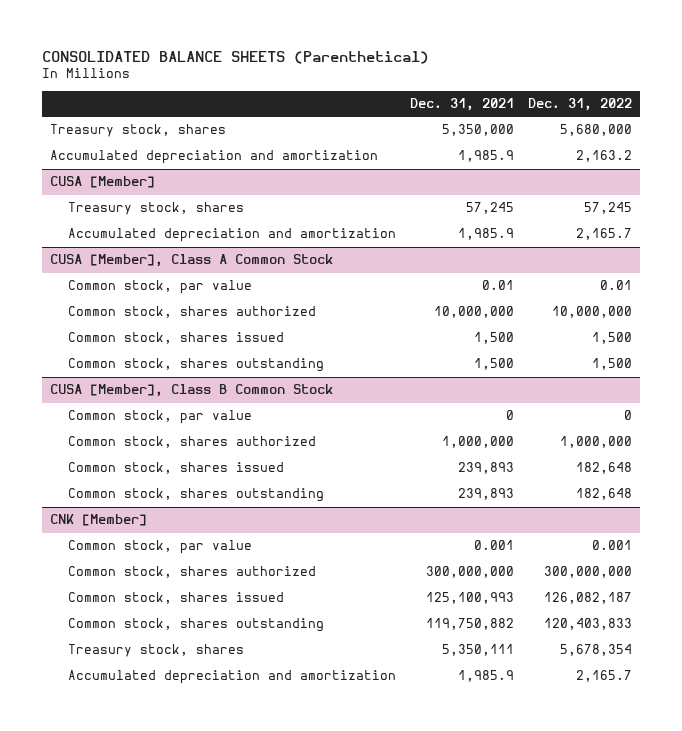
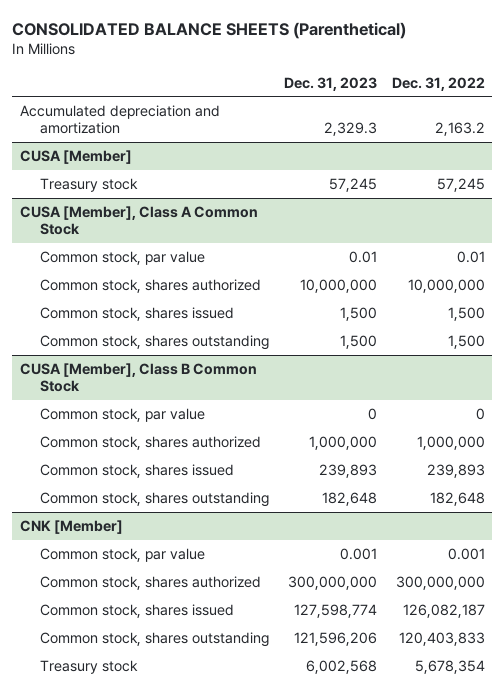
[410,98,515,112] Dec. 31, 2021 -> none
none -> [284,76,378,91] Dec. 31, 2023
[49,124,226,138] Treasury stock, shares -> none
[67,228,396,243] Accumulated depreciation and amortization -> none
[67,202,244,216] Treasury stock, shares -> [40,177,139,192] Treasury stock
[576,462,633,475] 182,648 -> [426,463,485,478] 239,893
[67,670,396,685] Accumulated depreciation and amortization -> none
[67,644,244,658] Treasury stock, shares -> [40,659,139,674] Treasury stock

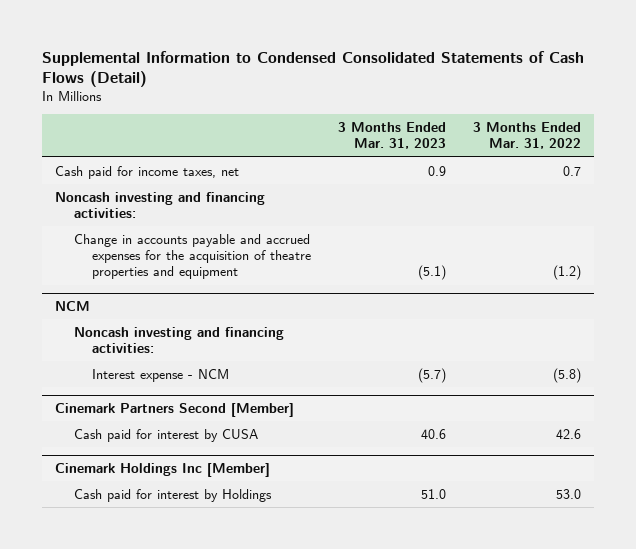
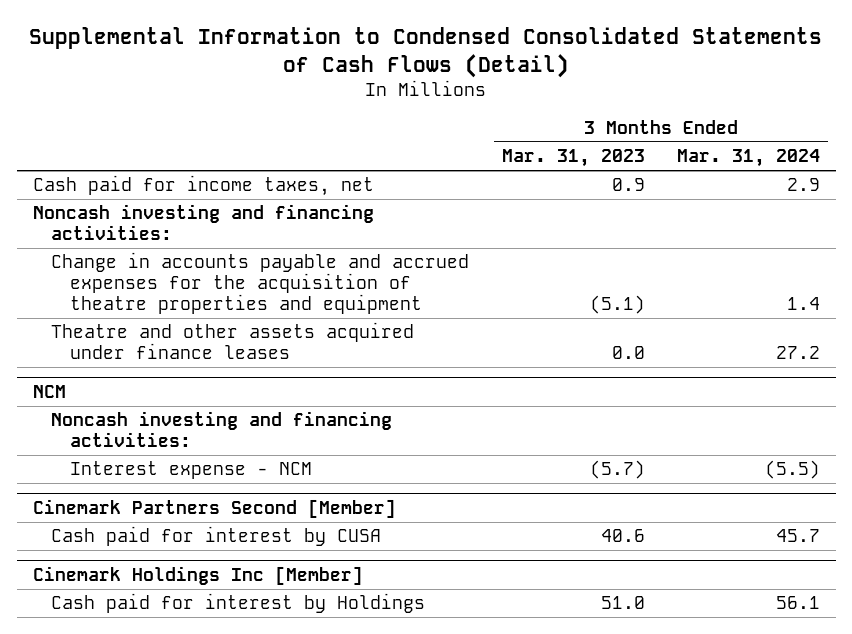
[472,122,581,150] 3 Months Ended Mar. 31, 2022 -> none
none -> [676,149,820,168] Mar. 31, 2024
none -> [51,322,415,360] Theatre and other assets acquired under finance leases

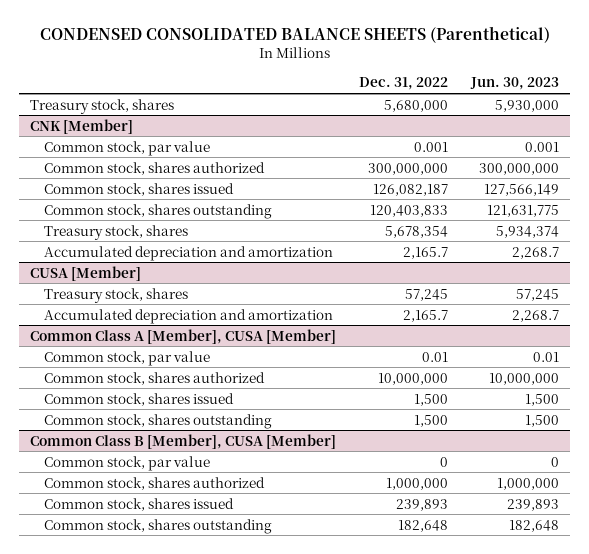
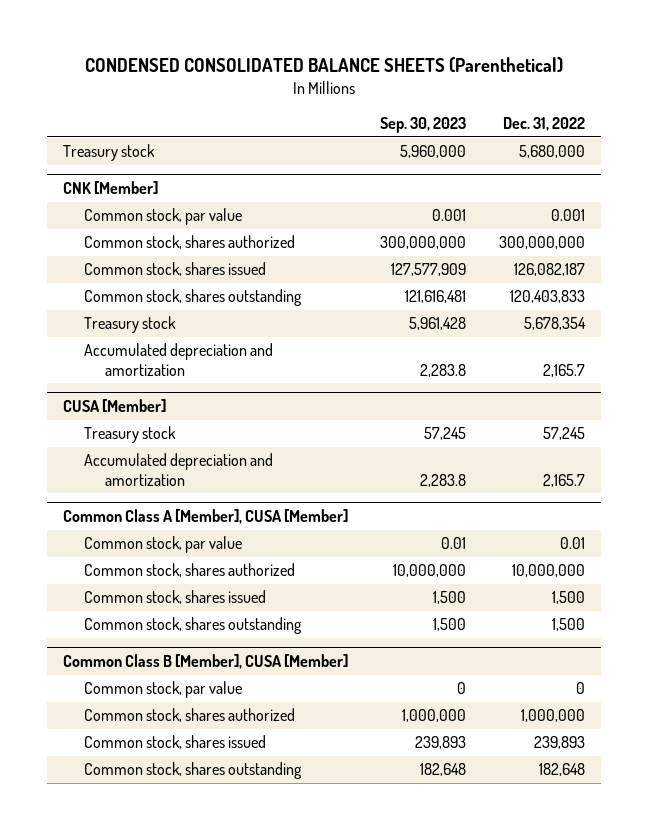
[469,77,559,91] Jun. 30, 2023 -> none
none -> [380,117,467,134] Sep. 30, 2023
[30,98,175,114] Treasury stock, shares -> [62,144,155,162] Treasury stock
[44,224,189,240] Treasury stock, shares -> [83,316,176,334] Treasury stock
[44,287,189,303] Treasury stock, shares -> [83,426,176,444] Treasury stock

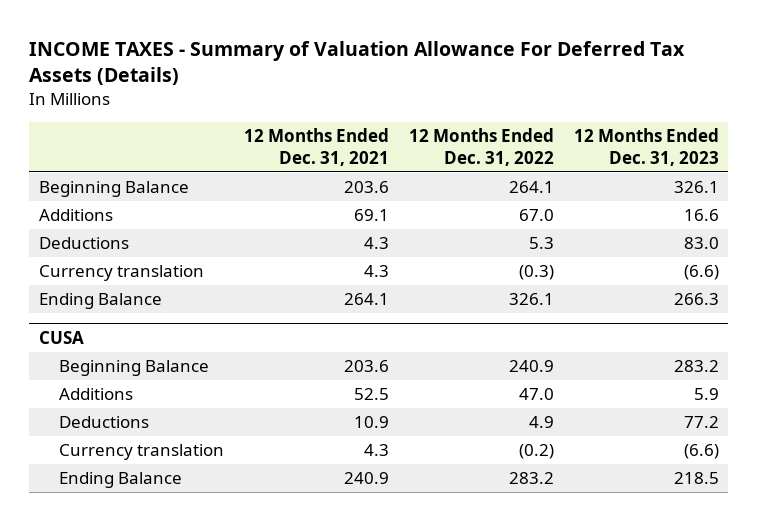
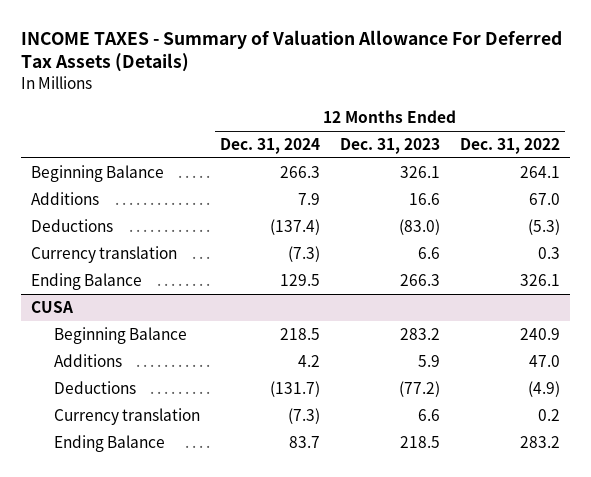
[243,127,389,166] 12 Months Ended Dec. 31, 2021 -> none
none -> [220,137,321,154] Dec. 31, 2024
[528,237,554,250] 5.3 -> [528,218,561,235] (5.3)
[683,237,719,250] 83.0 -> [399,218,441,235] (83.0)
[518,265,554,281] (0.3) -> [538,246,561,259] 0.3
[683,265,719,281] (6.6) -> [418,246,441,259] 6.6
[528,416,554,429] 4.9 -> [528,380,561,397] (4.9)
[683,416,719,429] 77.2 -> [399,380,441,397] (77.2)
[518,444,554,460] (0.2) -> [538,408,561,421] 0.2
[683,444,719,460] (6.6) -> [418,408,441,421] 6.6

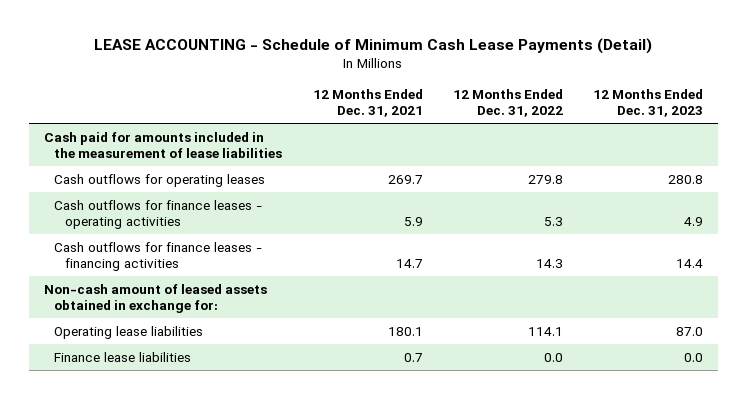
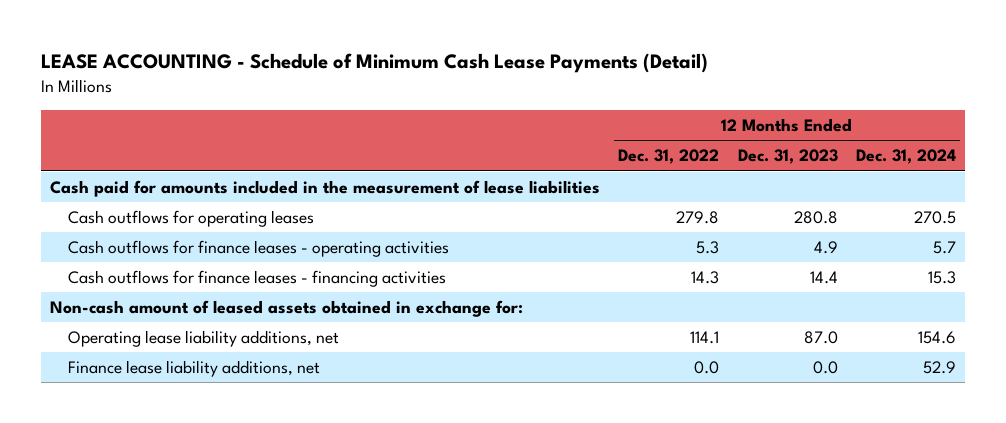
[312,88,423,118] 12 Months Ended Dec. 31, 2021 -> none
none -> [855,149,956,165] Dec. 31, 2024
[54,325,204,339] Operating lease liabilities -> [68,330,340,348] Operating lease liability additions, net
[54,351,192,362] Finance lease liabilities -> [68,360,321,378] Finance lease liability additions, net

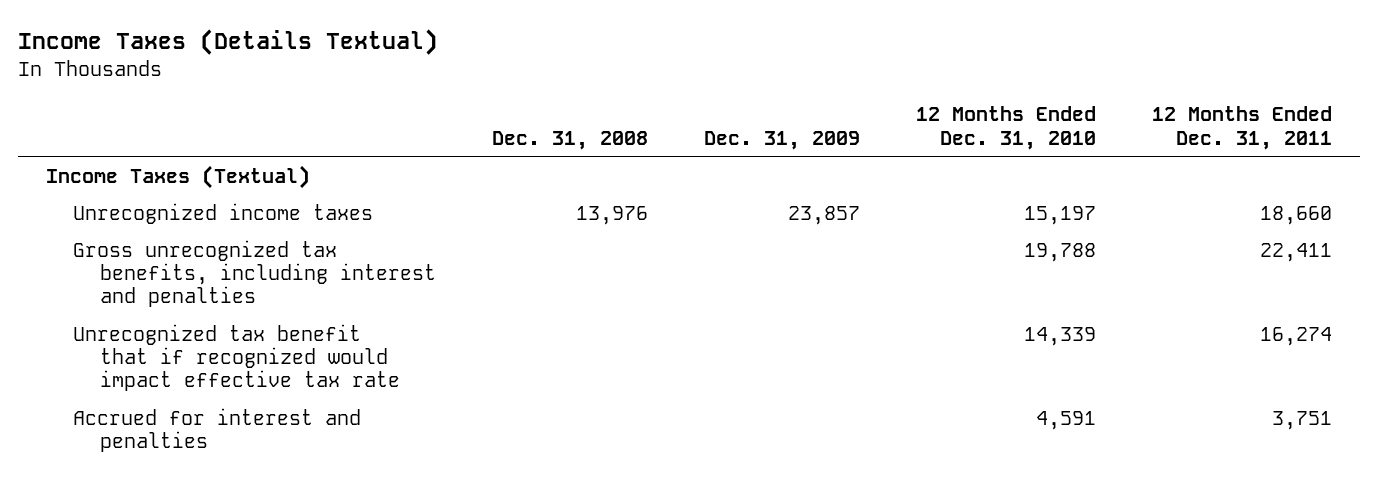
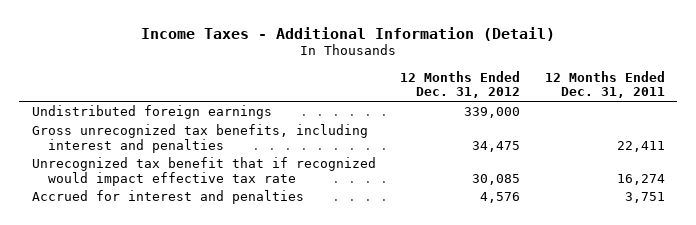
[17,28,438,55] Income Taxes (Details Textual) -> [141,26,556,41] Income Taxes - Additional Information (Detail)
[492,130,649,150] Dec. 31, 2008 -> none
[704,130,861,150] Dec. 31, 2009 -> none
[916,106,1097,150] 12 Months Ended Dec. 31, 2010 -> none
none -> [400,70,521,99] 12 Months Ended Dec. 31, 2012
[45,164,310,189] Income Taxes (Textual) -> none
[73,202,374,224] Unrecognized income taxes -> none
none -> [31,105,272,120] Undistributed foreign earnings

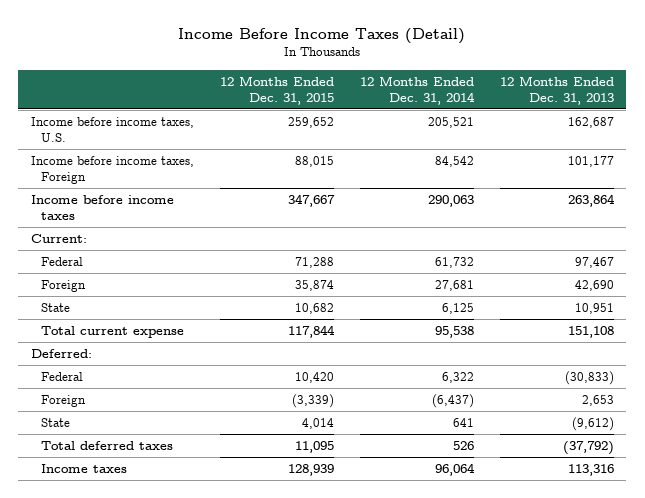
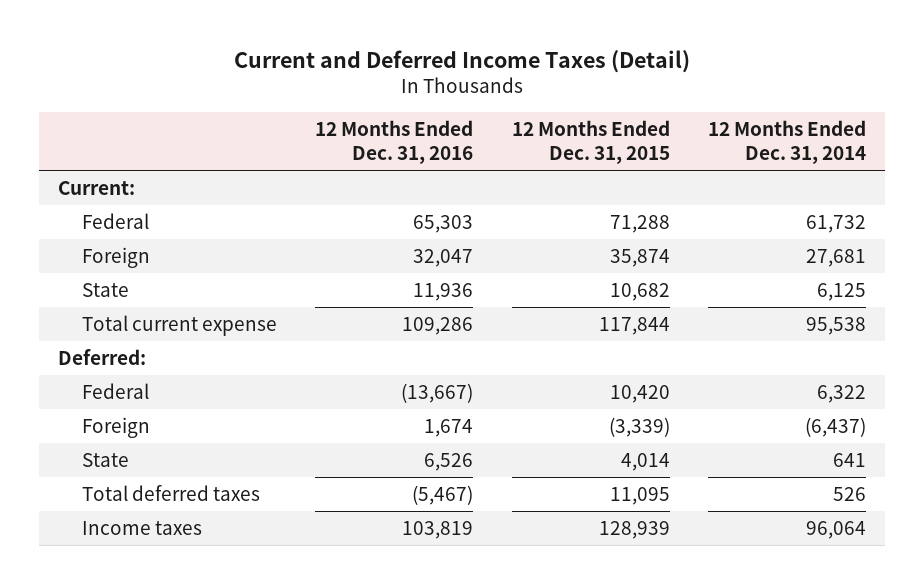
[178,27,466,44] Income Before Income Taxes (Detail) -> [233,49,690,73] Current and Deferred Income Taxes (Detail)
[499,75,614,105] 12 Months Ended Dec. 31, 2013 -> none
none -> [315,120,474,165] 12 Months Ended Dec. 31, 2016
[31,117,195,143] Income before income taxes, U.S. -> none
[31,156,195,185] Income before income taxes, Foreign -> none
[31,195,175,221] Income before income taxes -> none

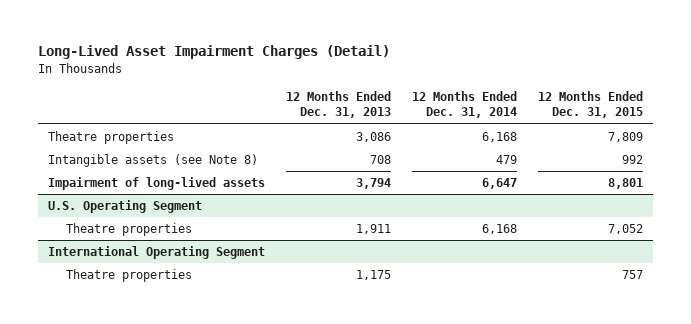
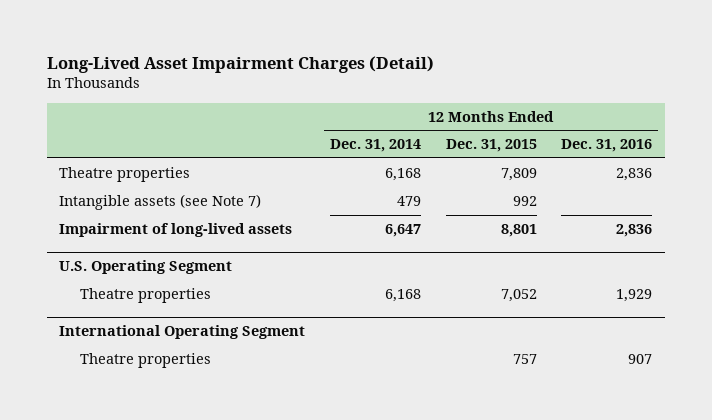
[286,90,392,119] 12 Months Ended Dec. 31, 2013 -> none
none -> [561,139,653,153] Dec. 31, 2016
[48,154,259,168] Intangible assets (see Note 8) -> [59,193,262,210] Intangible assets (see Note 7)

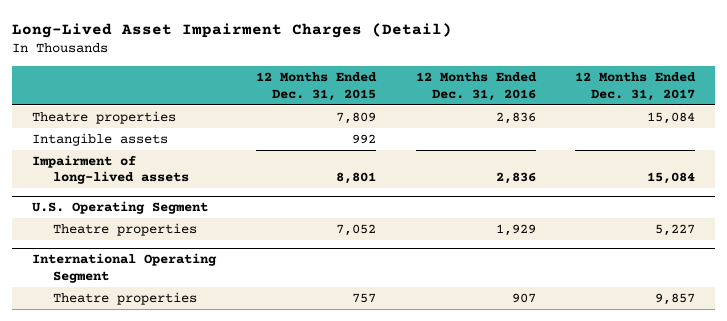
[329,139,421,153] Dec. 31, 2014 -> none
none -> [575,72,697,101] 12 Months Ended Dec. 31, 2017
[59,193,262,210] Intangible assets (see Note 7) -> [32,132,169,146] Intangible assets

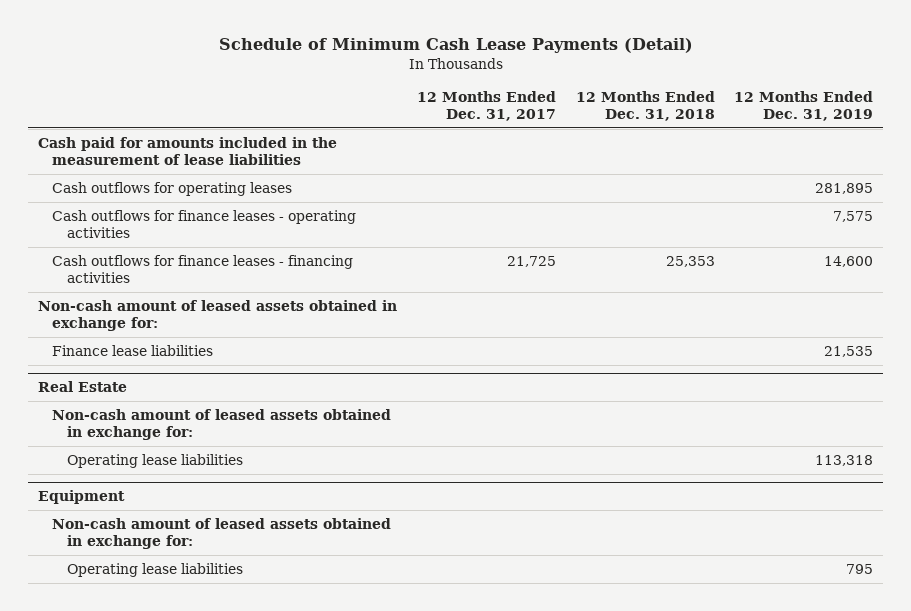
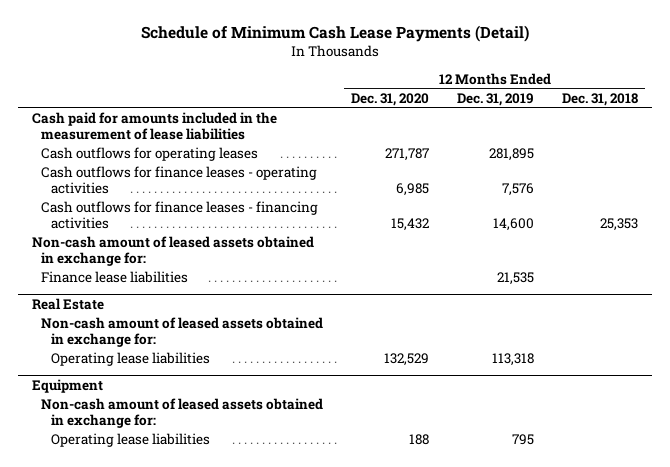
[416,90,556,121] 12 Months Ended Dec. 31, 2017 -> none
none -> [351,92,430,106] Dec. 31, 2020
[833,210,874,222] 7,575 -> [502,182,535,196] 7,576

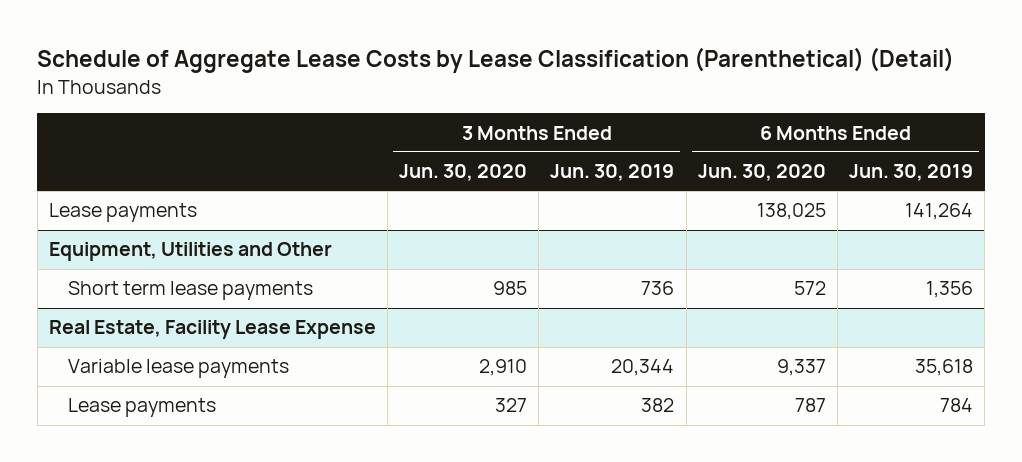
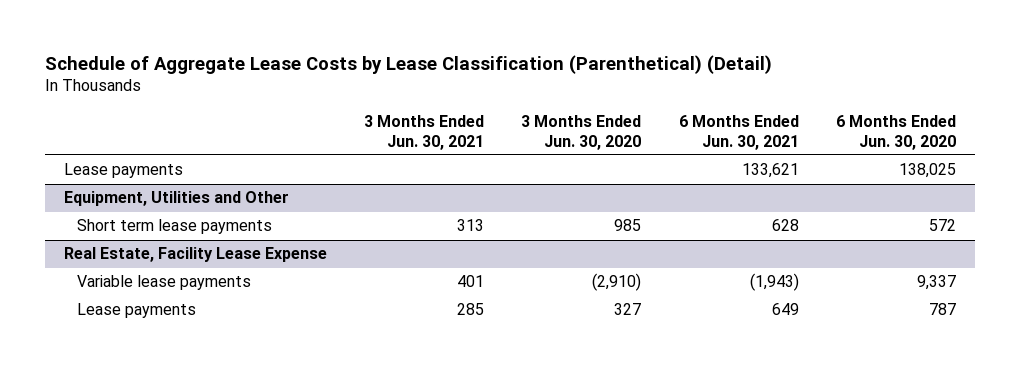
[550,164,675,182] Jun. 30, 2019 -> none
[849,164,974,182] Jun. 30, 2019 -> none
none -> [364,114,485,150] 3 Months Ended Jun. 30, 2021
none -> [678,114,799,150] 6 Months Ended Jun. 30, 2021
[479,359,528,377] 2,910 -> [592,273,642,292] (2,910)

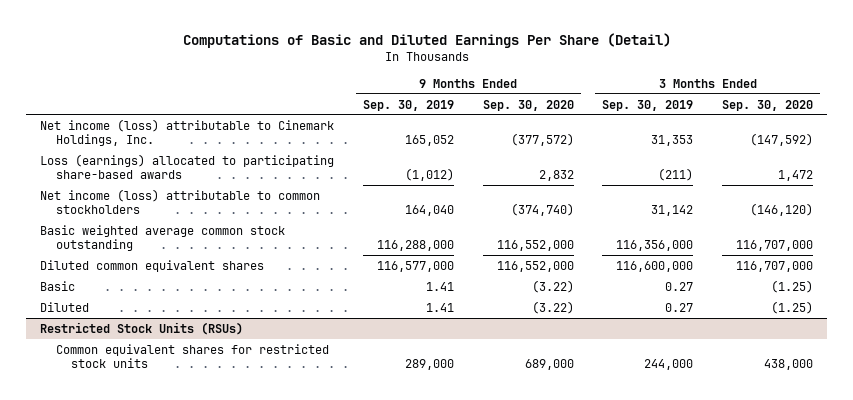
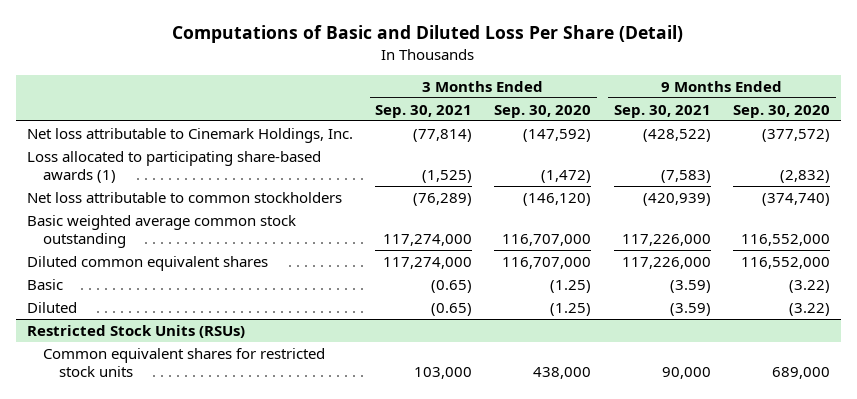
[182,32,671,48] Computations of Basic and Diluted Earnings Per Share (Detail) -> [172,25,684,44] Computations of Basic and Diluted Loss Per Share (Detail)
[363,99,455,111] Sep. 30, 2019 -> none
[602,99,694,111] Sep. 30, 2019 -> none
none -> [375,104,473,118] Sep. 30, 2021
none -> [613,104,711,118] Sep. 30, 2021
[40,118,335,147] Net income (loss) attributable to Cinemark Holdings, Inc. -> [26,127,353,143] Net loss attributable to Cinemark Holdings, Inc.
[40,153,335,180] Loss (earnings) allocated to participating share-based awards -> [26,150,321,183] Loss allocated to participating share-based awards (1)
[538,170,574,182] 2,832 -> [780,169,831,183] (2,832)
[777,170,813,182] 1,472 -> [541,169,592,183] (1,472)
[40,188,321,215] Net income (loss) attributable to common stockholders -> [26,191,342,203] Net loss attributable to common stockholders

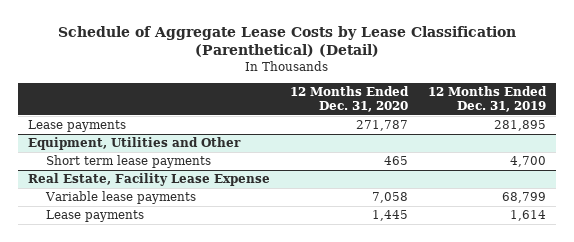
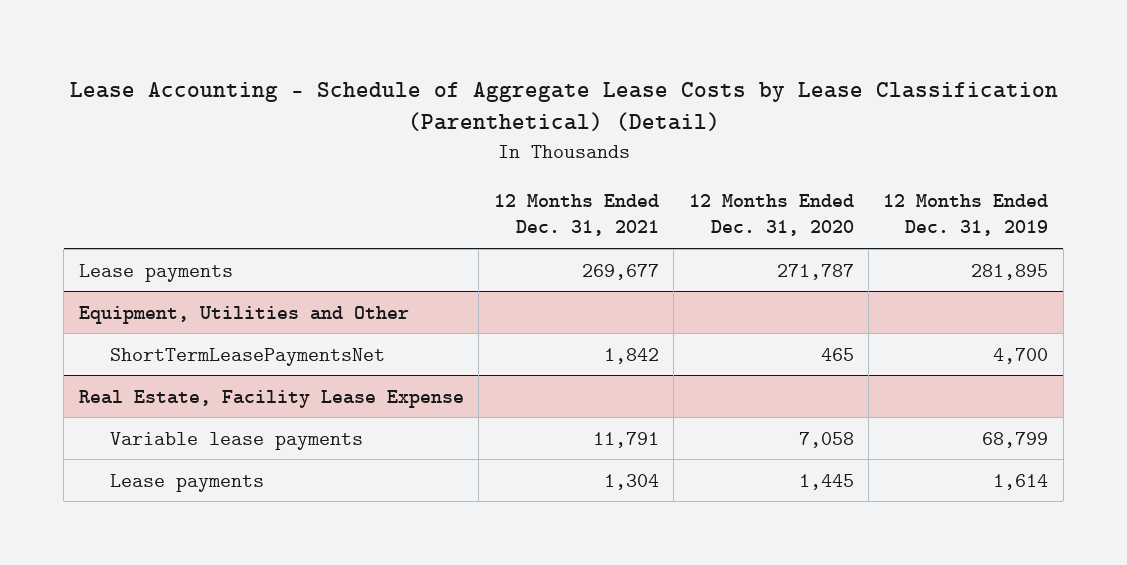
[57,25,516,58] Schedule of Aggregate Lease Costs by Lease Classification (Parenthetical) (Detail) -> [69,81,1058,132] Lease Accounting - Schedule of Aggregate Lease Costs by Lease Classification (Parenthetical) (Detail)
none -> [493,193,659,237] 12 Months Ended Dec. 31, 2021
[45,155,211,169] Short term lease payments -> [109,347,385,366] ShortTermLeasePaymentsNet

